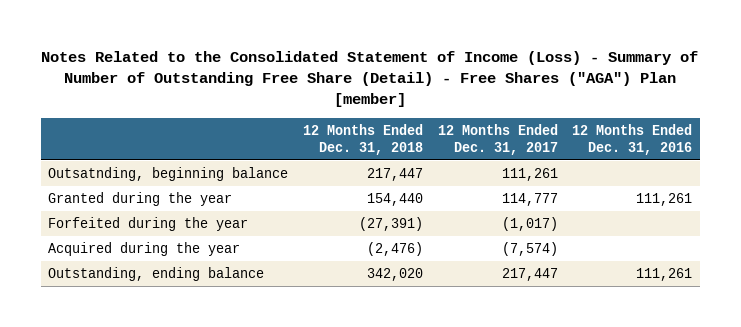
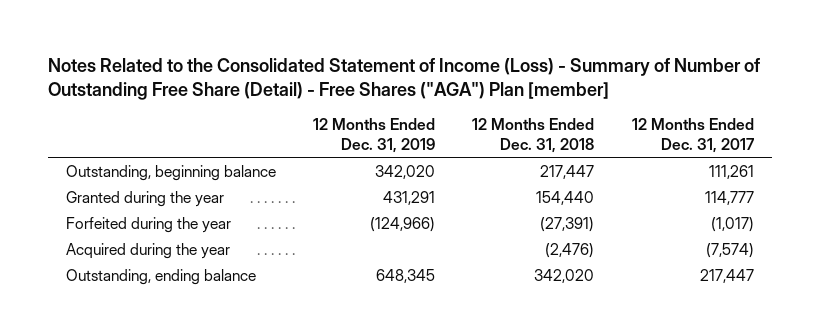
[572,123,693,155] 12 Months Ended Dec. 31, 2016 -> none
none -> [313,117,436,153] 12 Months Ended Dec. 31, 2019
[48,166,289,181] Outsatnding, beginning balance -> [66,164,277,181] Outstanding, beginning balance

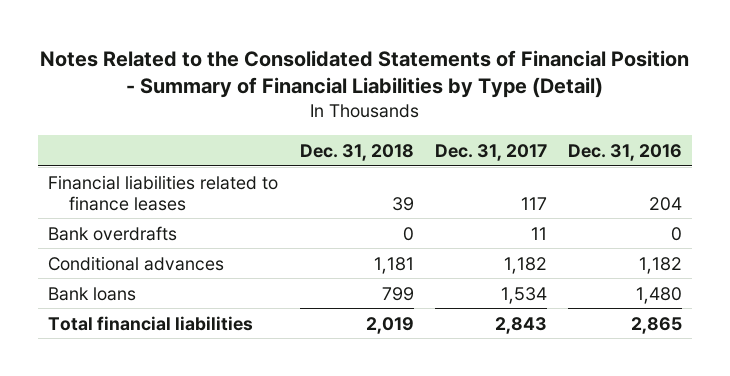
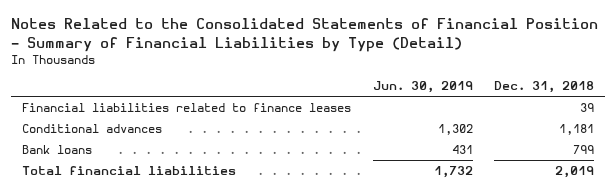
[434,143,547,161] Dec. 31, 2017 -> none
[567,143,682,161] Dec. 31, 2016 -> none
none -> [372,81,473,94] Jun. 30, 2019
[48,225,178,241] Bank overdrafts -> none

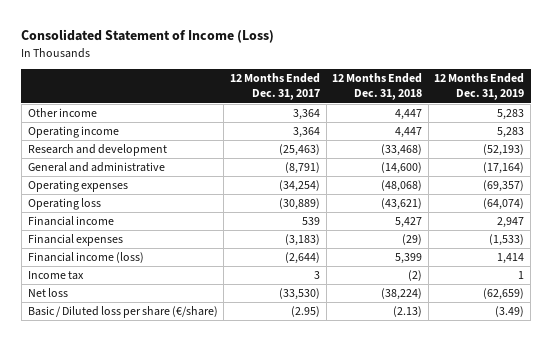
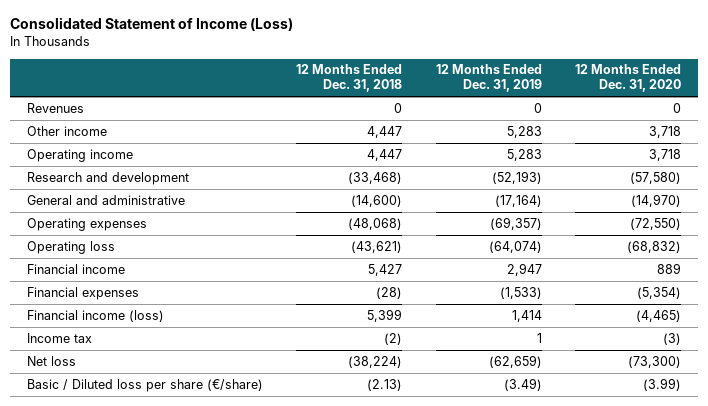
[229,73,320,101] 12 Months Ended Dec. 31, 2017 -> none
none -> [574,64,681,93] 12 Months Ended Dec. 31, 2020
none -> [26,102,84,113] Revenues
[402,234,423,246] (29) -> [376,286,403,299] (28)

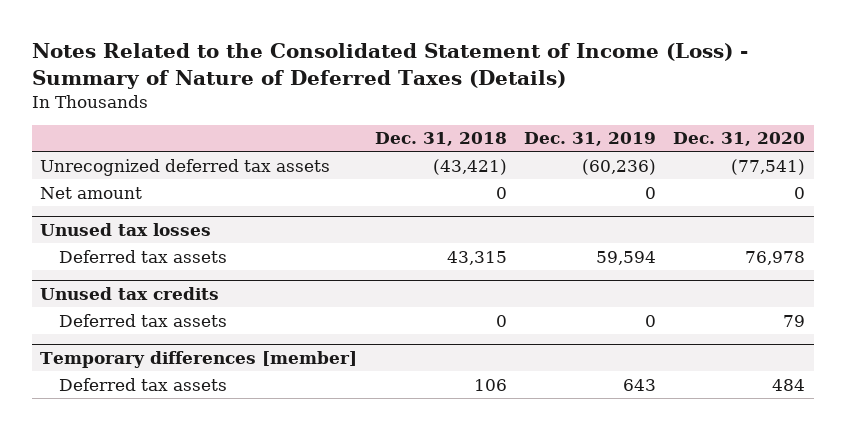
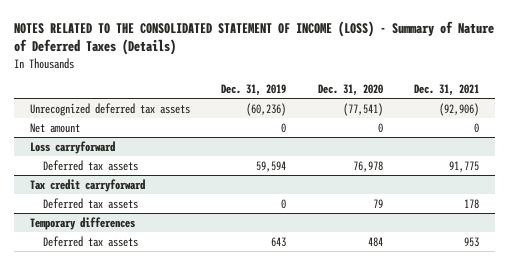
[31,43,748,89] Notes Related to the Consolidated Statement of Income (Loss) - Summary of Nature of Deferred Taxes (Details) -> [14,20,495,56] NOTES RELATED TO THE CONSOLIDATED STATEMENT OF INCOME (LOSS) - Summary of Nature of Deferred Taxes (Details)
[374,132,507,147] Dec. 31, 2018 -> none
none -> [414,84,480,97] Dec. 31, 2021
[40,222,212,236] Unused tax losses -> [29,140,115,154] Loss carryforward
[40,286,220,300] Unused tax credits -> [29,178,145,192] Tax credit carryforward
[40,350,358,368] Temporary differences [member] -> [29,216,135,230] Temporary differences

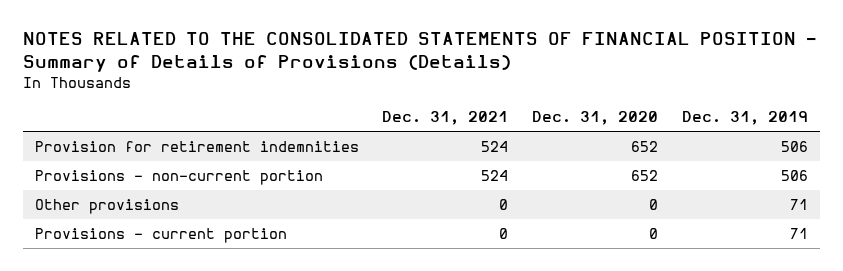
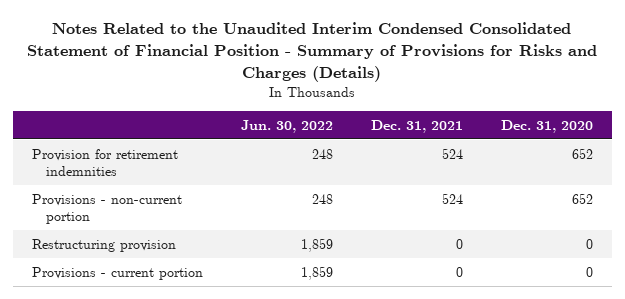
[22,32,816,73] NOTES RELATED TO THE CONSOLIDATED STATEMENTS OF FINANCIAL POSITION - Summary of Details of Provisions (Details) -> [27,22,598,82] Notes Related to the Unaudited Interim Condensed Consolidated Statement of Financial Position - Summary of Provisions for Risks and Charges (Details)
[682,111,809,126] Dec. 31, 2019 -> none
none -> [240,119,333,133] Jun. 30, 2022
[34,199,179,215] Other provisions -> none
none -> [31,238,176,252] Restructuring provision

